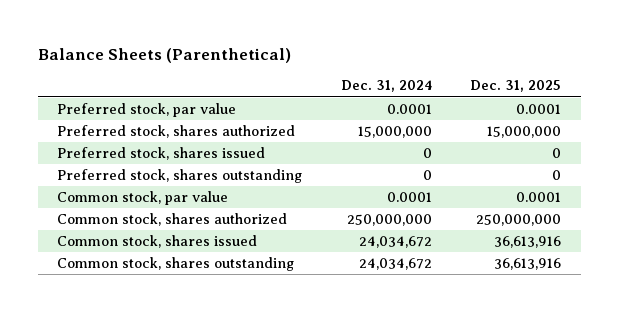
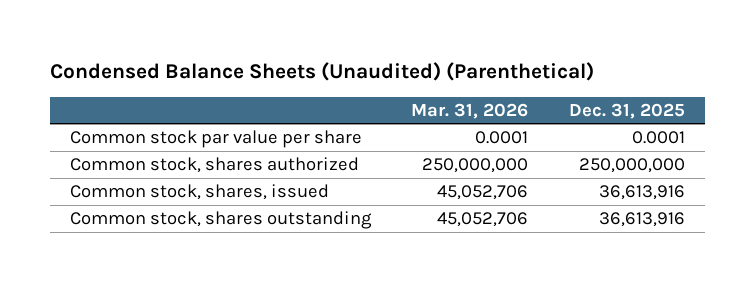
[37,47,291,63] Balance Sheets (Parenthetical) -> [50,62,595,82] Condensed Balance Sheets (Unaudited) (Parenthetical)
[340,80,432,93] Dec. 31, 2024 -> none
none -> [411,102,529,119] Mar. 31, 2026
[56,103,236,118] Preferred stock, par value -> none
[56,125,295,139] Preferred stock, shares authorized -> none
[56,147,265,161] Preferred stock, shares issued -> none
[56,169,302,184] Preferred stock, shares outstanding -> none
[56,191,228,206] Common stock, par value -> [70,130,363,149] Common stock par value per share
[56,235,257,249] Common stock, shares issued -> [70,184,330,201] Common stock, shares, issued

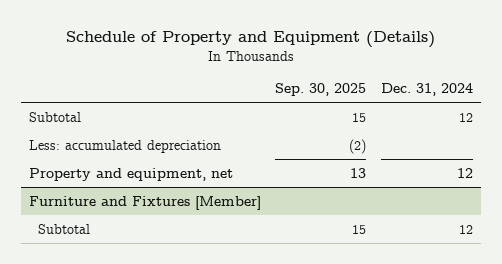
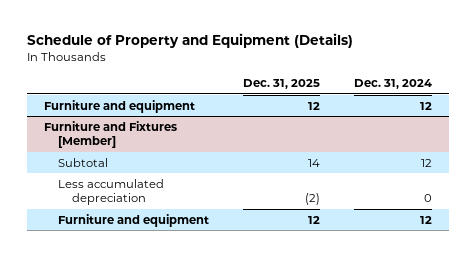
[275,83,367,97] Sep. 30, 2025 -> none
none -> [243,78,321,89] Dec. 31, 2025
[28,111,81,122] Subtotal -> none
[28,139,221,153] Less: accumulated depreciation -> none
[28,167,233,181] Property and equipment, net -> [44,99,196,113] Furniture and equipment
none -> [58,178,165,206] Less accumulated depreciation
none -> [58,213,210,227] Furniture and equipment

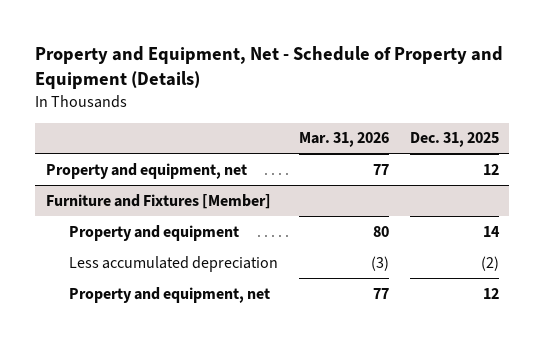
[27,33,354,49] Schedule of Property and Equipment (Details) -> [35,46,504,90] Property and Equipment, Net - Schedule of Property and Equipment (Details)
[353,78,432,89] Dec. 31, 2024 -> none
none -> [299,132,390,148] Mar. 31, 2026
[44,99,196,113] Furniture and equipment -> [45,162,247,179] Property and equipment, net
[58,157,109,167] Subtotal -> [69,224,240,241] Property and equipment
[58,213,210,227] Furniture and equipment -> [69,286,271,303] Property and equipment, net

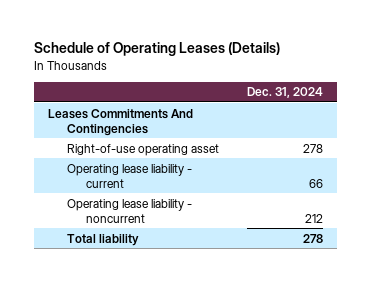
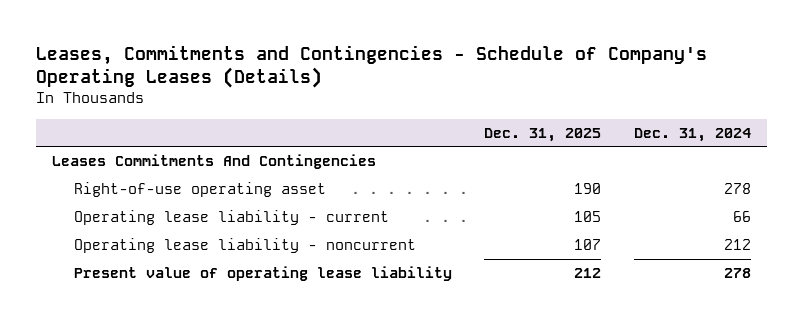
[34,42,281,57] Schedule of Operating Leases (Details) -> [36,44,708,88] Leases, Commitments and Contingencies - Schedule of Company's Operating Leases (Details)
none -> [484,127,602,142] Dec. 31, 2025
[67,233,140,246] Total liability -> [74,266,453,282] Present value of operating lease liability

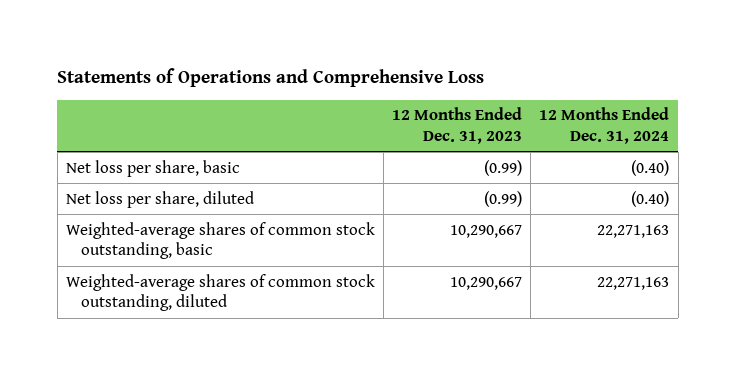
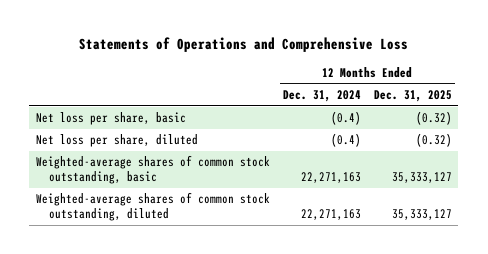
[392,107,523,144] 12 Months Ended Dec. 31, 2023 -> none
none -> [373,89,452,102] Dec. 31, 2025
[631,159,670,176] (0.40) -> [330,111,361,126] (0.4)
[631,190,670,207] (0.40) -> [330,133,361,148] (0.4)

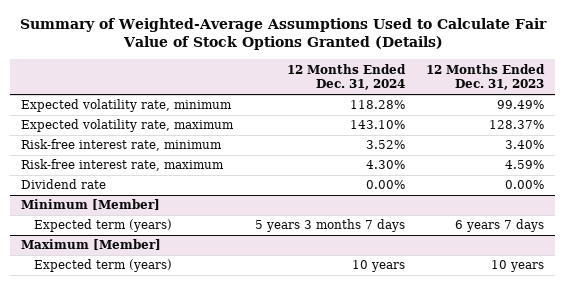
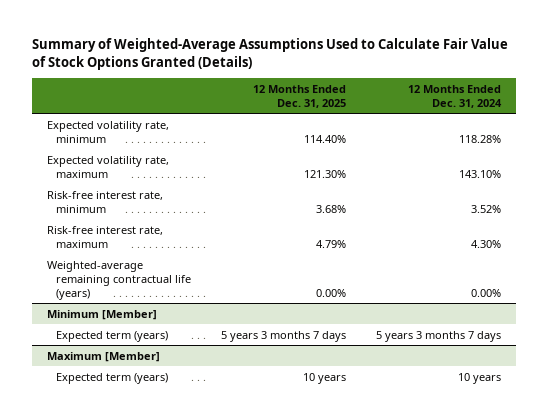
[426,63,546,91] 12 Months Ended Dec. 31, 2023 -> none
none -> [252,84,346,108] 12 Months Ended Dec. 31, 2025
[21,179,107,190] Dividend rate -> [46,260,192,300] Weighted-average remaining contractual life (years)

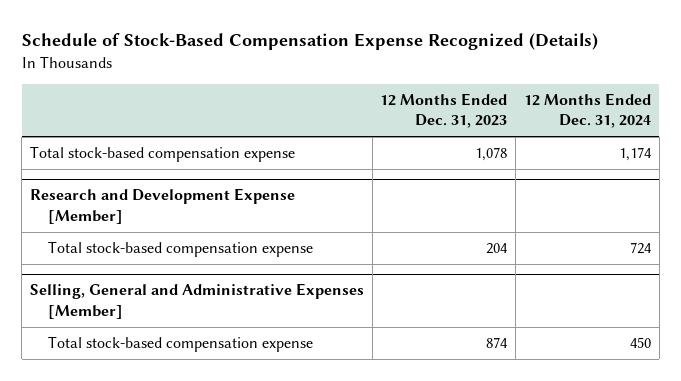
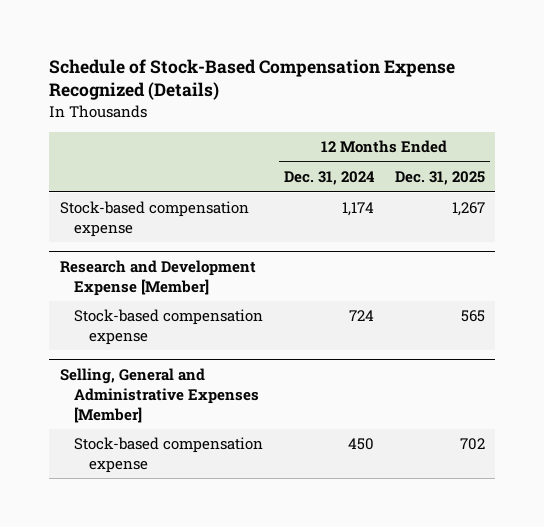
[380,92,508,129] 12 Months Ended Dec. 31, 2023 -> none
none -> [394,171,485,186] Dec. 31, 2025
[29,146,295,163] Total stock-based compensation expense -> [59,201,249,238] Stock-based compensation expense
[47,241,313,258] Total stock-based compensation expense -> [74,309,264,346] Stock-based compensation expense
[47,336,313,353] Total stock-based compensation expense -> [74,437,264,474] Stock-based compensation expense

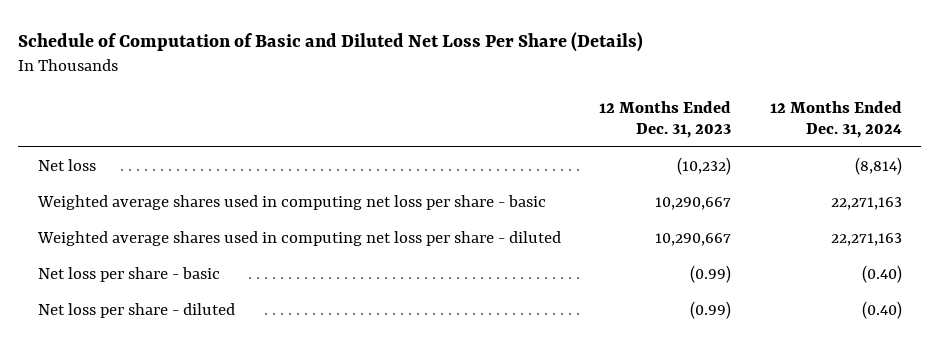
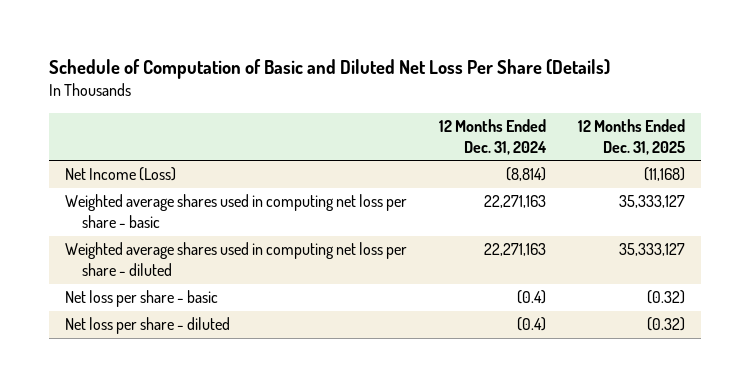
[599,100,732,139] 12 Months Ended Dec. 31, 2023 -> none
none -> [578,118,686,155] 12 Months Ended Dec. 31, 2025
[37,159,96,172] Net loss -> [65,167,177,182] Net Income (Loss)
[861,265,902,284] (0.40) -> [517,290,547,305] (0.4)
[861,301,902,320] (0.40) -> [517,317,547,332] (0.4)

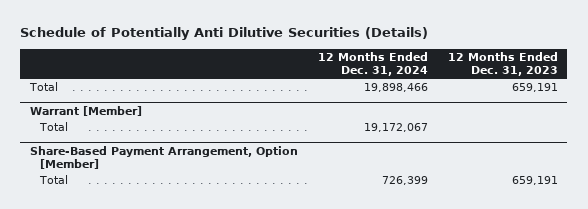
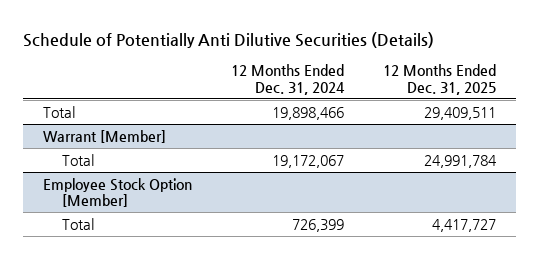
[447,52,558,77] 12 Months Ended Dec. 31, 2023 -> none
none -> [383,64,497,95] 12 Months Ended Dec. 31, 2025
[29,146,298,170] Share-Based Payment Arrangement, Option [Member] -> [42,177,192,208] Employee Stock Option [Member]

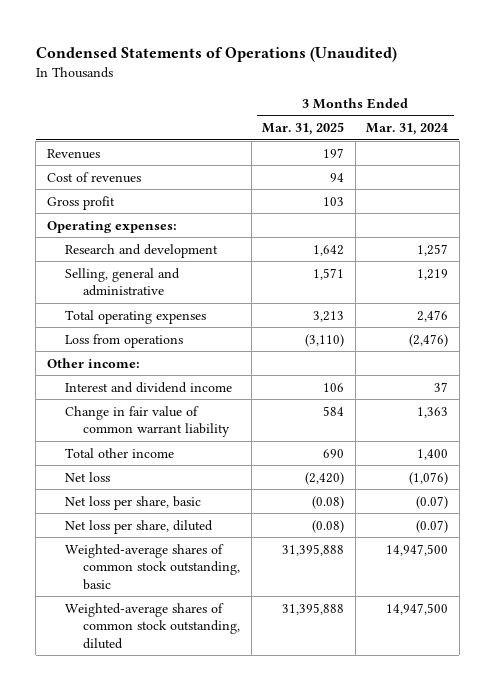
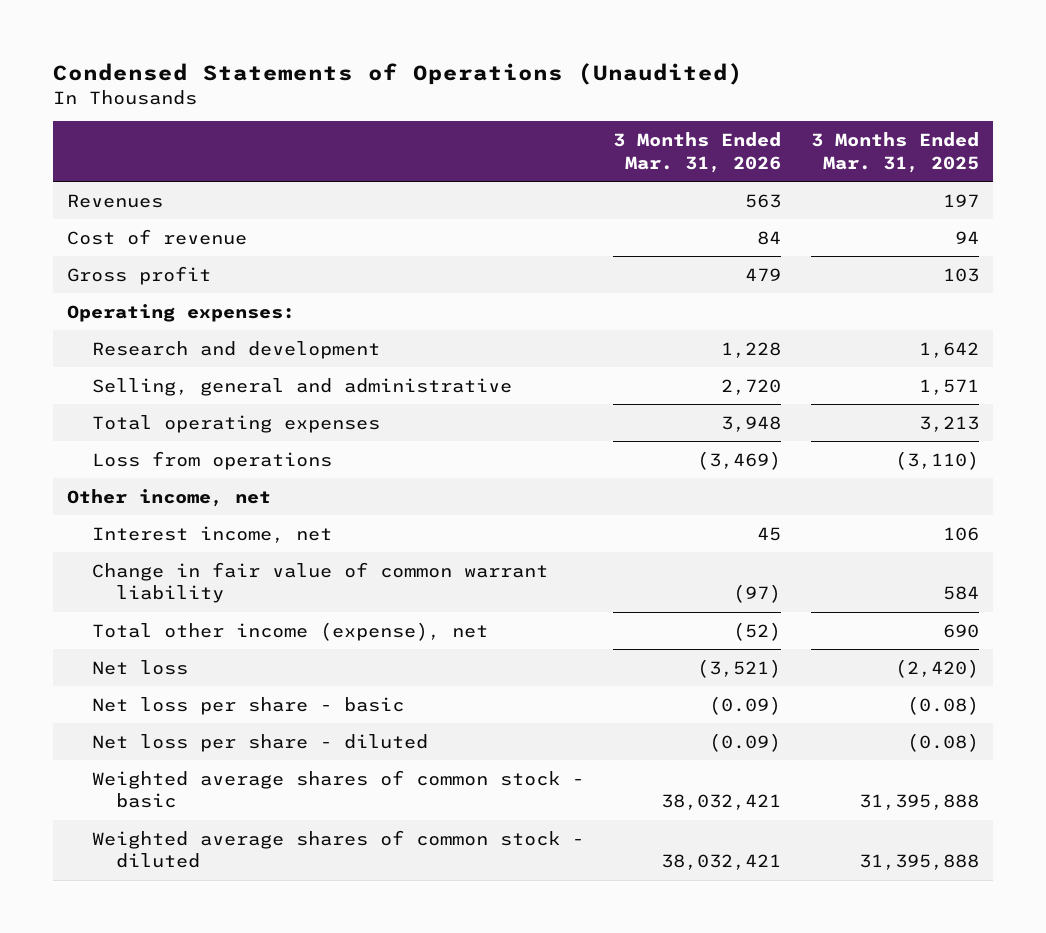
[366,123,449,136] Mar. 31, 2024 -> none
none -> [613,132,782,173] 3 Months Ended Mar. 31, 2026
[47,171,142,183] Cost of revenues -> [67,228,248,245] Cost of revenue
[47,357,141,368] Other income: -> [67,488,272,507] Other income, net
[64,381,232,393] Interest and dividend income -> [91,525,332,543] Interest income, net
[64,447,174,458] Total other income -> [91,621,488,641] Total other income (expense), net
[64,495,201,510] Net loss per share, basic -> [91,696,404,715] Net loss per share - basic
[64,519,213,534] Net loss per share, diluted -> [91,733,428,752] Net loss per share - diluted
[64,543,240,590] Weighted-average shares of common stock outstanding, basic -> [91,769,584,809] Weighted average shares of common stock - basic
[64,602,240,649] Weighted-average shares of common stock outstanding, diluted -> [91,829,584,869] Weighted average shares of common stock - diluted

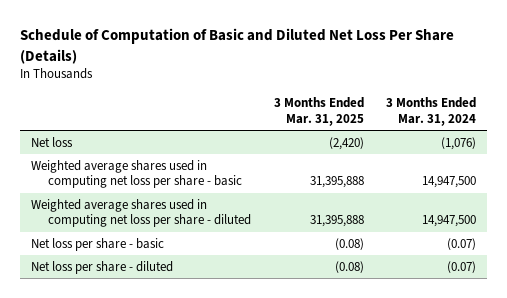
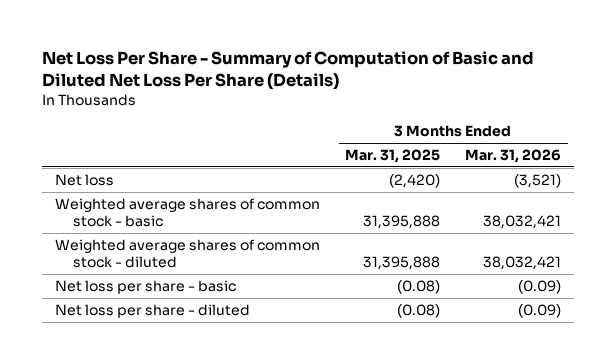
[19,28,454,64] Schedule of Computation of Basic and Diluted Net Loss Per Share (Details) -> [41,50,534,91] Net Loss Per Share - Summary of Computation of Basic and Diluted Net Loss Per Share (Details)
[386,97,477,126] 3 Months Ended Mar. 31, 2024 -> none
none -> [465,149,562,164] Mar. 31, 2026
[31,159,243,189] Weighted average shares used in computing net loss per share - basic -> [54,198,320,228] Weighted average shares of common stock - basic
[31,198,252,228] Weighted average shares used in computing net loss per share - diluted -> [54,239,320,269] Weighted average shares of common stock - diluted

